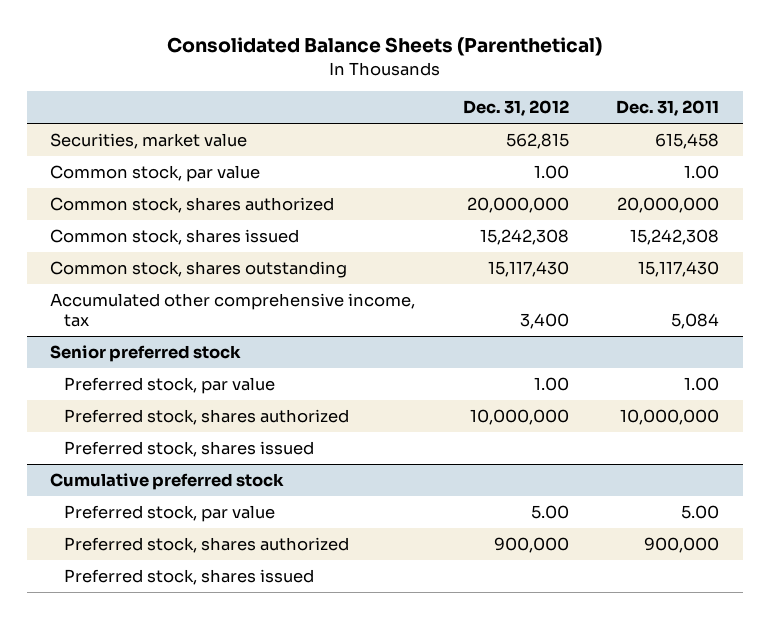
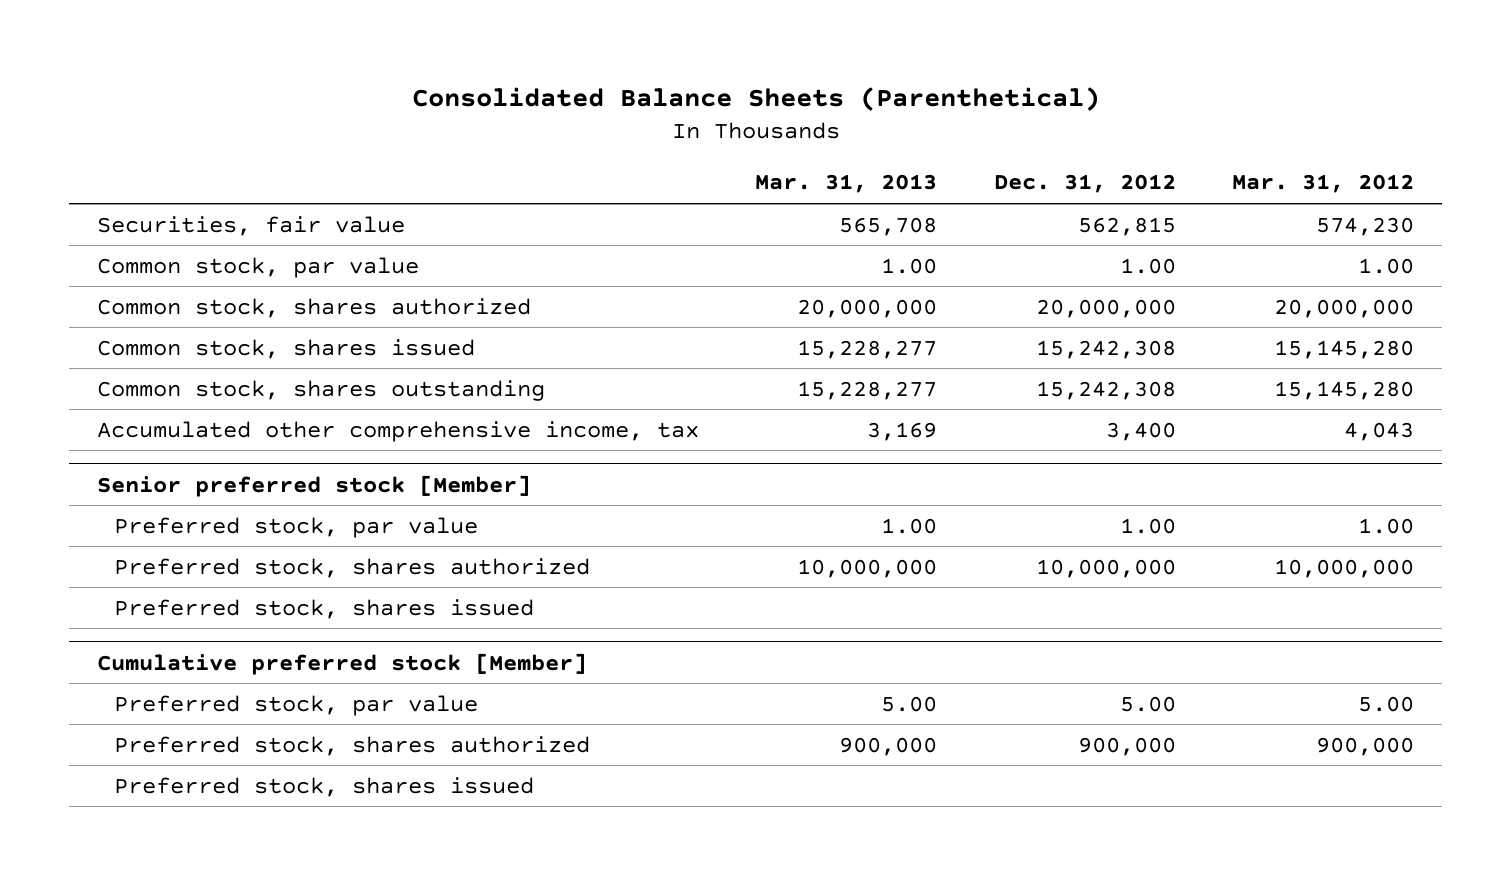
[616,100,720,117] Dec. 31, 2011 -> none
none -> [755,174,938,194] Mar. 31, 2013
none -> [1232,174,1415,194] Mar. 31, 2012
[50,133,248,150] Securities, market value -> [97,215,406,236] Securities, fair value
[487,261,569,278] 15,117,430 -> [1035,380,1176,400] 15,242,308
[50,345,242,363] Senior preferred stock -> [97,474,532,497] Senior preferred stock [Member]
[50,473,285,491] Cumulative preferred stock -> [97,652,588,675] Cumulative preferred stock [Member]

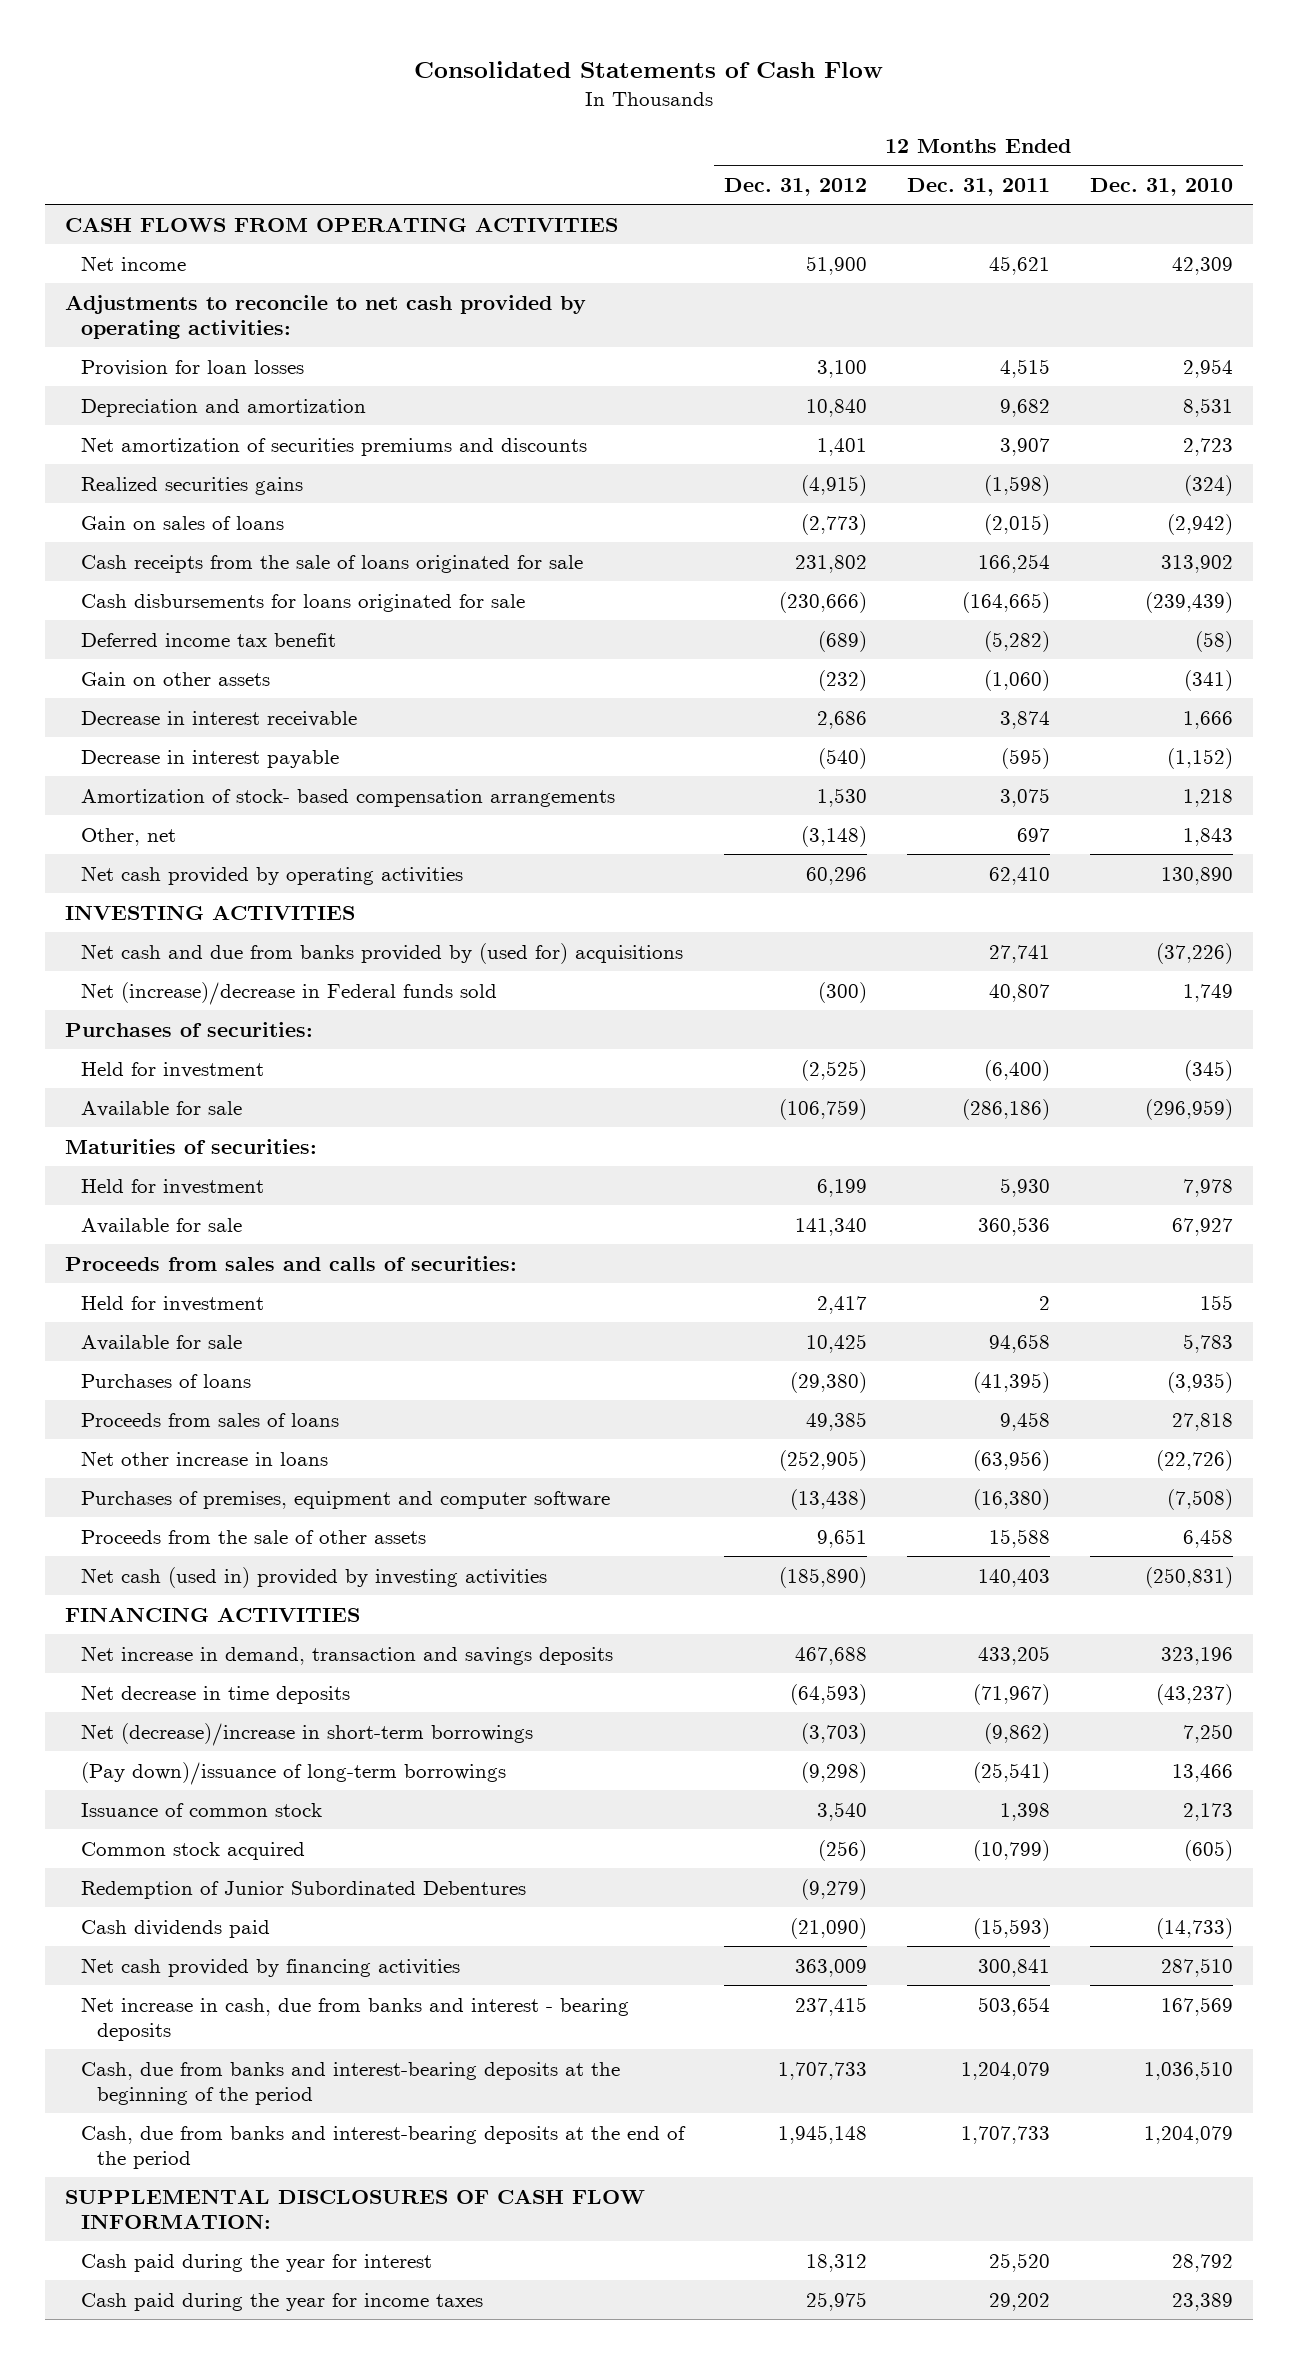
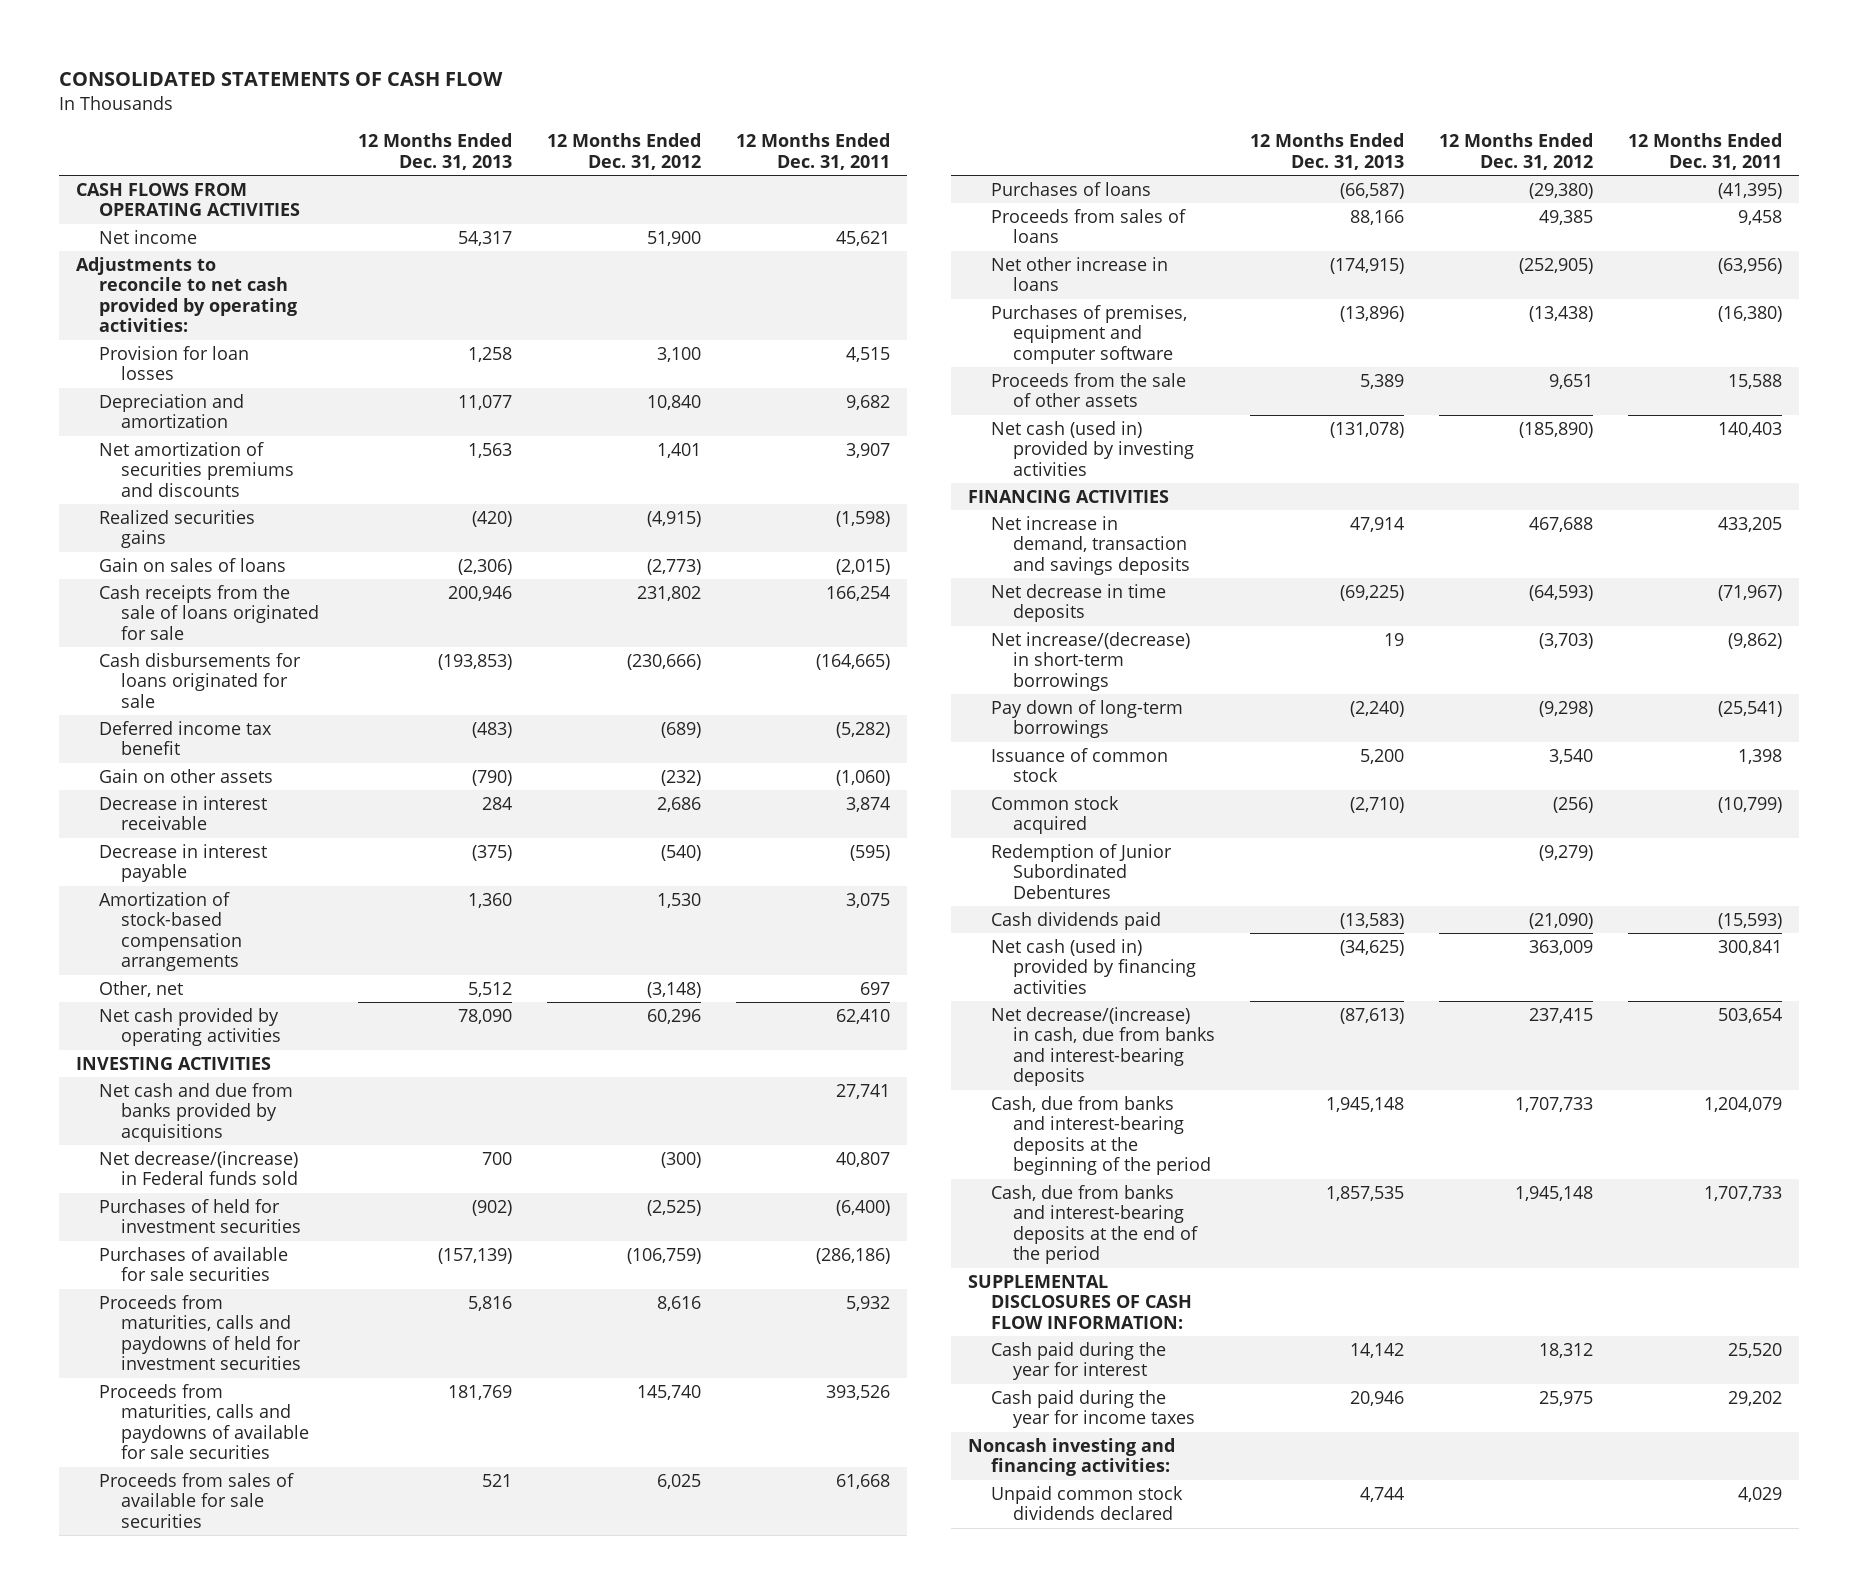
[414,60,884,78] Consolidated Statements of Cash Flow -> [58,72,503,87] CONSOLIDATED STATEMENTS OF CASH FLOW
[1090,177,1234,196] Dec. 31, 2010 -> none
none -> [357,133,512,170] 12 Months Ended Dec. 31, 2013
[80,788,615,807] Amortization of stock- based compensation arrangements -> [98,891,243,972] Amortization of stock-based compensation arrangements
[65,1021,314,1037] Purchases of securities: -> none
[65,1138,318,1154] Maturities of securities: -> none
[65,1255,518,1271] Proceeds from sales and calls of securities: -> none
[80,1295,264,1312] Held for investment -> none
[80,942,683,964] Net cash and due from banks provided by (used for) acquisitions -> [98,1082,293,1142] Net cash and due from banks provided by acquisitions
[80,981,497,1005] Net (increase)/decrease in Federal funds sold -> [98,1150,299,1186] Net decrease/(increase) in Federal funds sold
[80,1061,264,1078] Held for investment -> [98,1198,302,1234] Purchases of held for investment securities
[80,1100,242,1117] Available for sale -> [98,1246,288,1282] Purchases of available for sale securities
[80,1178,264,1195] Held for investment -> [98,1294,302,1371] Proceeds from maturities, calls and paydowns of held for investment securities
[816,1178,867,1197] 6,199 -> [656,1295,701,1311] 8,616
[999,1177,1050,1197] 5,930 -> [845,1295,890,1311] 5,932
[80,1217,242,1234] Available for sale -> [98,1383,310,1460] Proceeds from maturities, calls and paydowns of available for sale securities
[794,1217,867,1236] 141,340 -> [636,1384,701,1400] 145,740
[977,1216,1050,1236] 360,536 -> [825,1384,890,1400] 393,526
[80,1334,242,1351] Available for sale -> [98,1472,294,1528] Proceeds from sales of available for sale securities
[805,1333,867,1353] 10,425 -> [656,1473,701,1489] 6,025
[988,1333,1050,1353] 94,658 -> [835,1473,890,1489] 61,668
[80,1722,533,1746] Net (decrease)/increase in short-term borrowings -> [990,631,1190,691] Net increase/(decrease) in short-term borrowings
[80,1761,506,1785] (Pay down)/issuance of long-term borrowings -> [990,699,1183,739] Pay down of long-term borrowings
[80,1957,460,1977] Net cash provided by financing activities -> [990,938,1197,994] Net cash (used in) provided by financing activities
[80,1996,629,2042] Net increase in cash, due from banks and interest - bearing deposits -> [990,1006,1216,1087] Net decrease/(increase) in cash, due from banks and interest-bearing deposits
none -> [968,1437,1176,1477] Noncash investing and financing activities:
none -> [990,1485,1183,1521] Unpaid common stock dividends declared

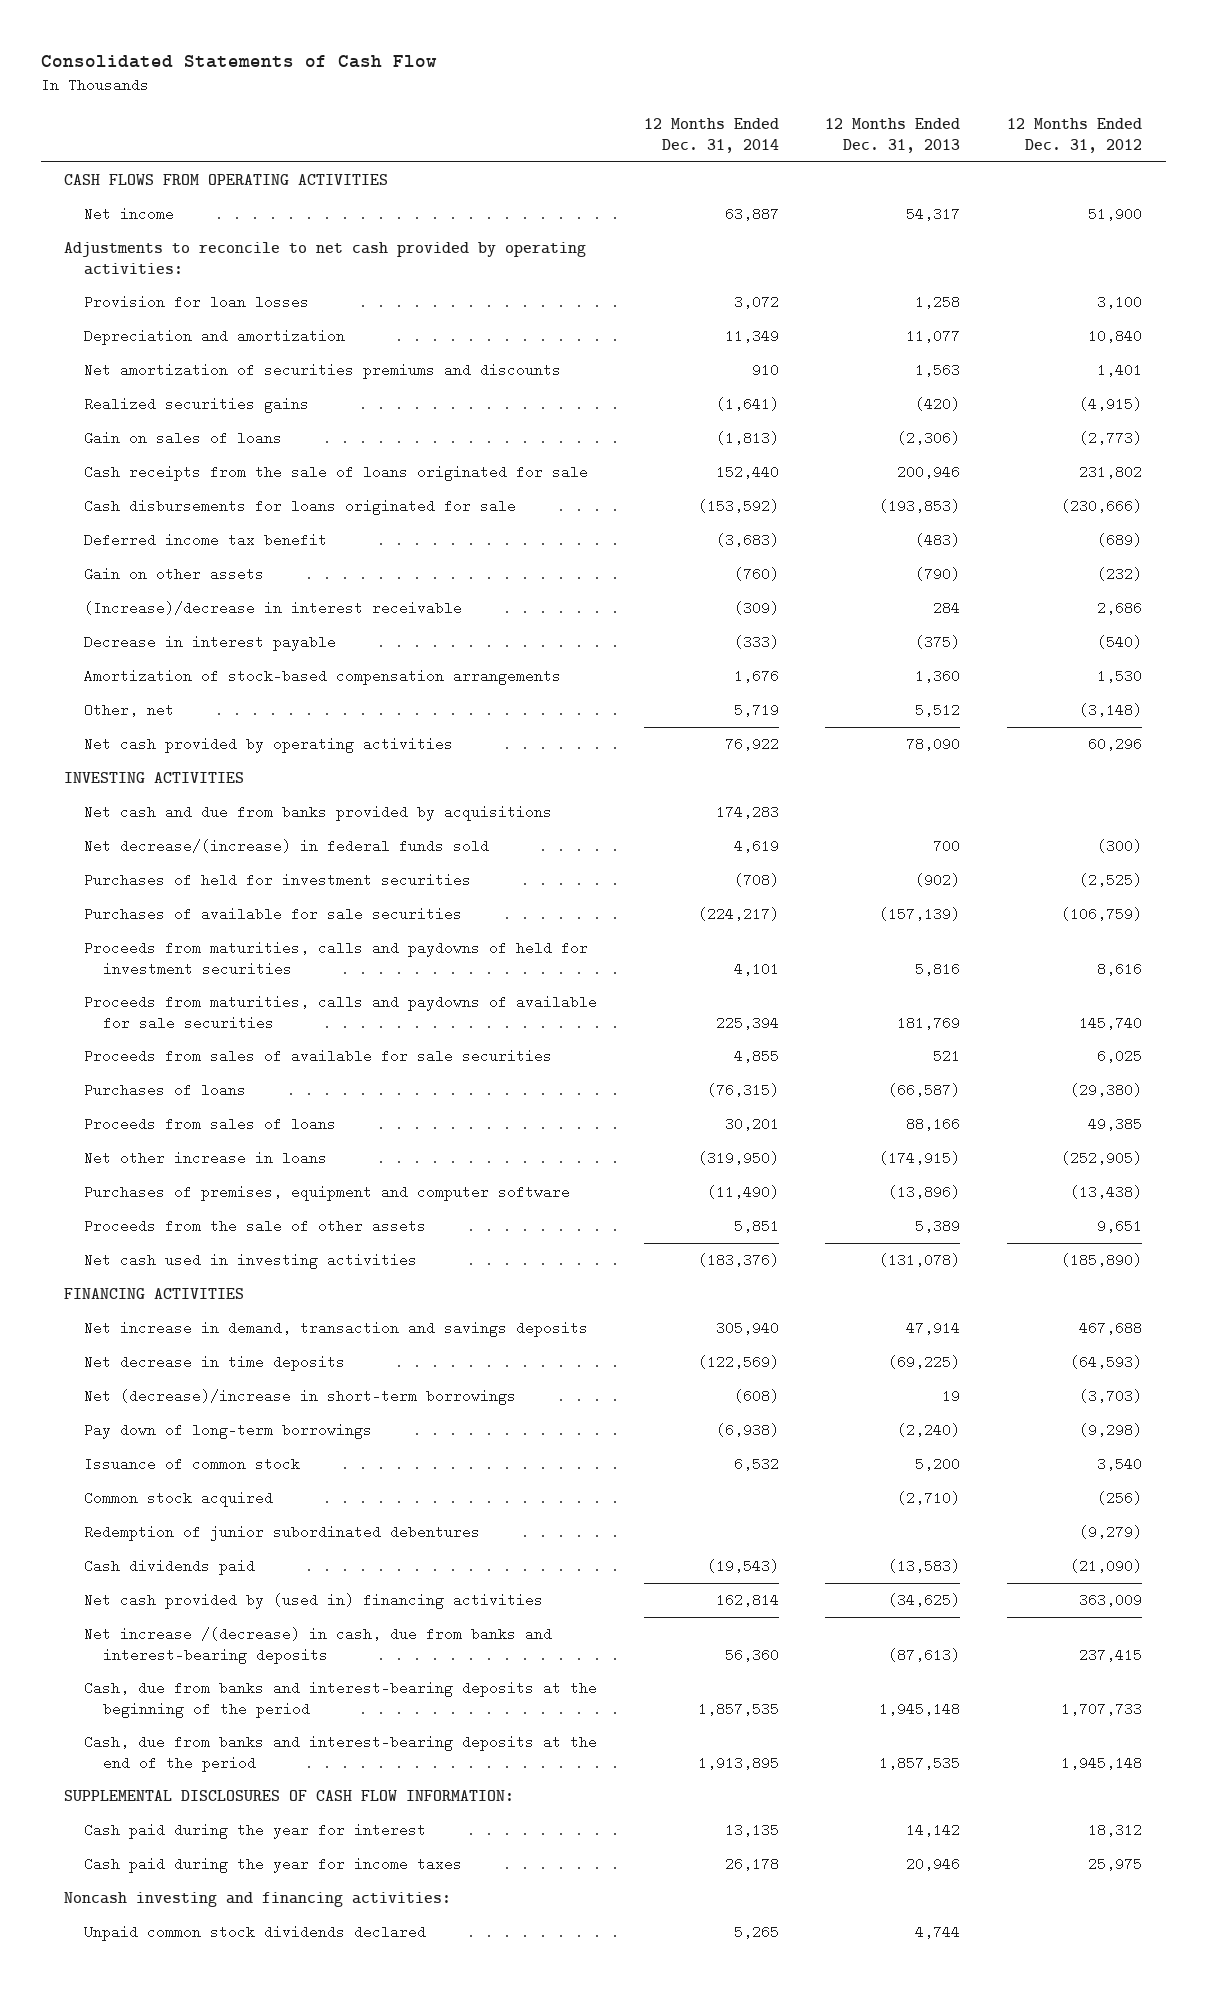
[58,72,503,87] CONSOLIDATED STATEMENTS OF CASH FLOW -> [40,55,437,69] Consolidated Statements of Cash Flow
[735,133,890,170] 12 Months Ended Dec. 31, 2011 -> none
none -> [643,118,779,153] 12 Months Ended Dec. 31, 2014
[98,795,267,831] Decrease in interest receivable -> [83,601,462,616] (Increase)/decrease in interest receivable
[98,1150,299,1186] Net decrease/(increase) in Federal funds sold -> [83,839,489,854] Net decrease/(increase) in federal funds sold
[990,420,1195,476] Net cash (used in) provided by investing activities -> [83,1253,417,1270] Net cash used in investing activities
[990,631,1190,691] Net increase/(decrease) in short-term borrowings -> [83,1389,516,1406] Net (decrease)/increase in short-term borrowings
[990,843,1172,899] Redemption of Junior Subordinated Debentures -> [83,1525,480,1542] Redemption of junior subordinated debentures
[990,938,1197,994] Net cash (used in) provided by financing activities -> [83,1593,543,1610] Net cash provided by (used in) financing activities
[990,1006,1216,1087] Net decrease/(increase) in cash, due from banks and interest-bearing deposits -> [83,1627,552,1664] Net increase /(decrease) in cash, due from banks and interest-bearing deposits

